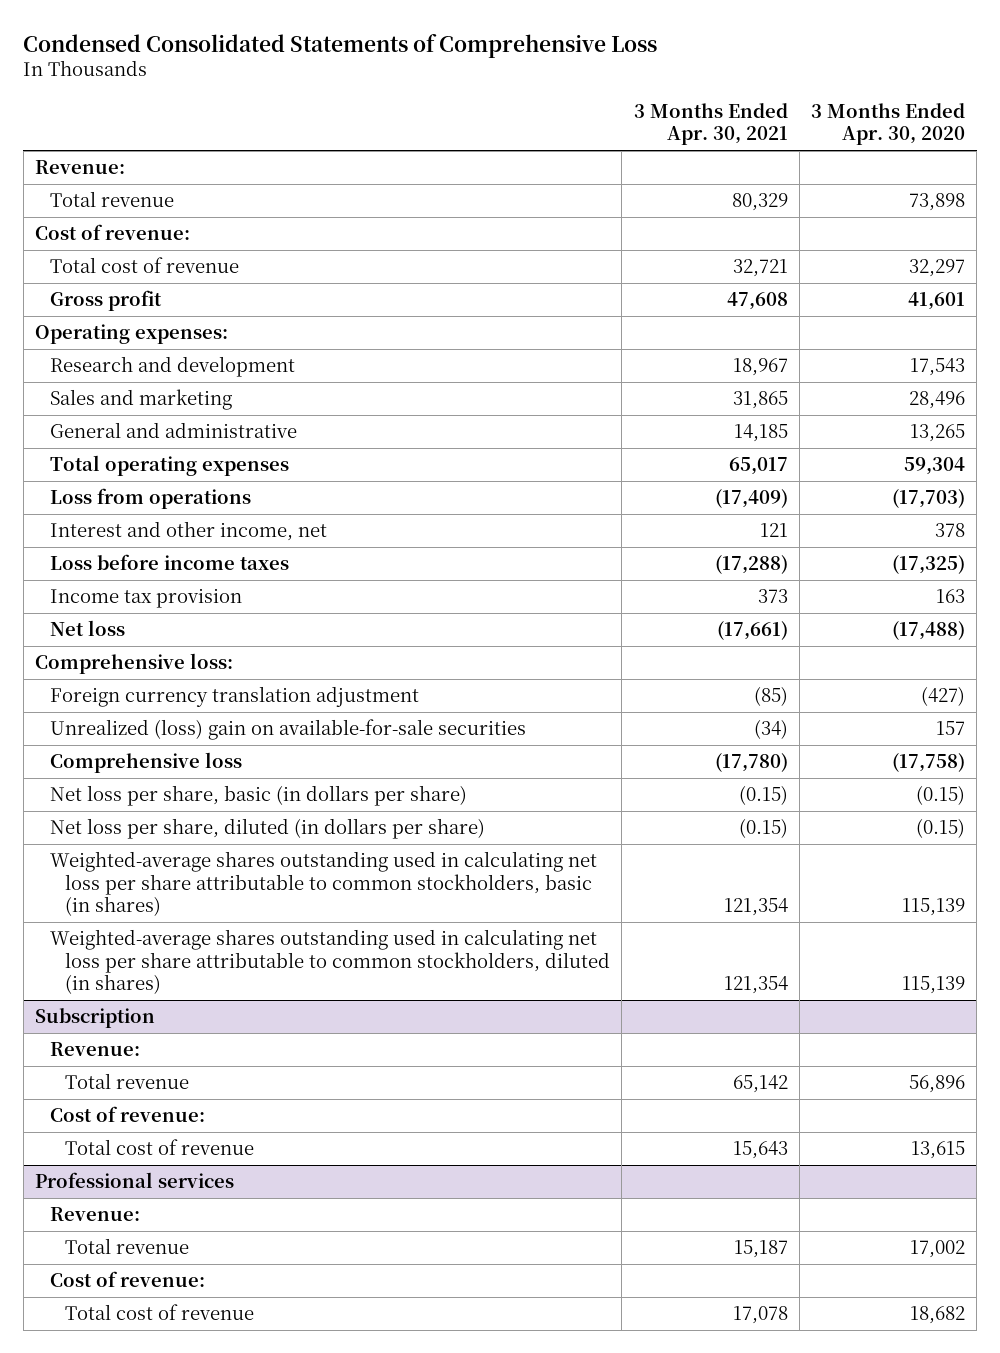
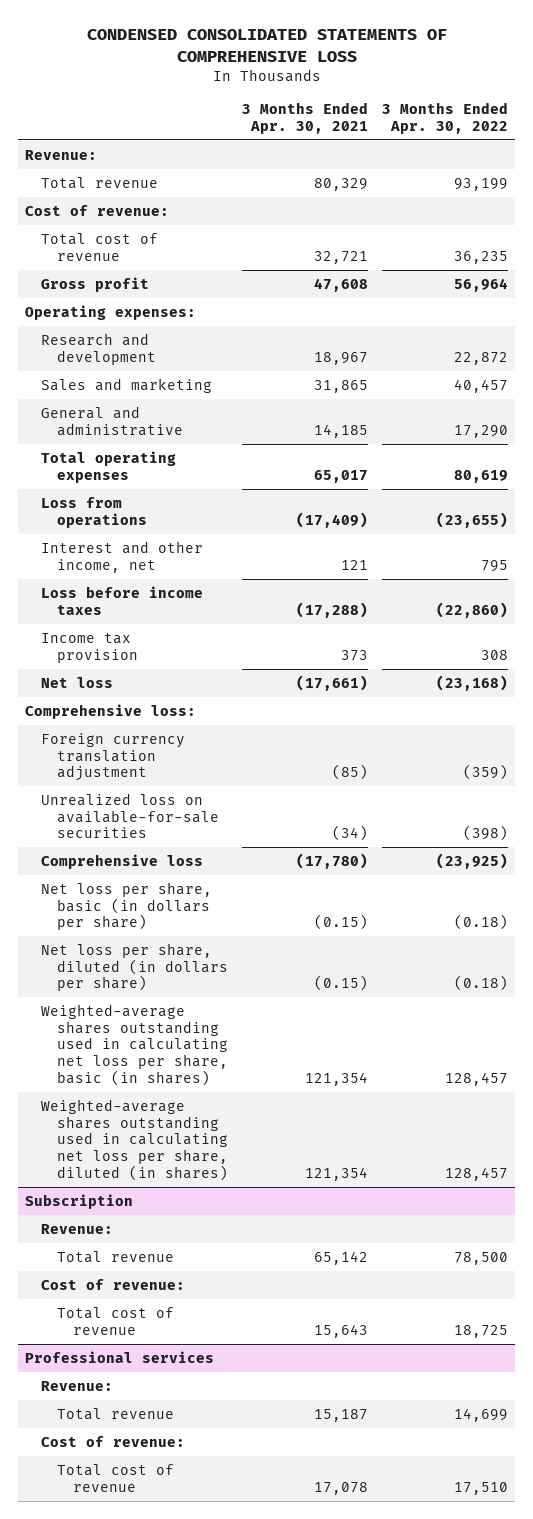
[23,33,658,58] Condensed Consolidated Statements of Comprehensive Loss -> [86,28,447,62] CONDENSED CONSOLIDATED STATEMENTS OF COMPREHENSIVE LOSS
[810,102,965,146] 3 Months Ended Apr. 30, 2020 -> none
none -> [382,101,509,134] 3 Months Ended Apr. 30, 2022
[50,719,527,741] Unrealized (loss) gain on available-for-sale securities -> [40,792,219,839] Unrealized loss on available-for-sale securities
[50,851,598,917] Weighted-average shares outstanding used in calculating net loss per share attributable to common stockholders, basic (in shares) -> [40,1003,228,1086] Weighted-average shares outstanding used in calculating net loss per share, basic (in shares)
[50,929,611,995] Weighted-average shares outstanding used in calculating net loss per share attributable to common stockholders, diluted (in shares) -> [40,1098,228,1181] Weighted-average shares outstanding used in calculating net loss per share, diluted (in shares)

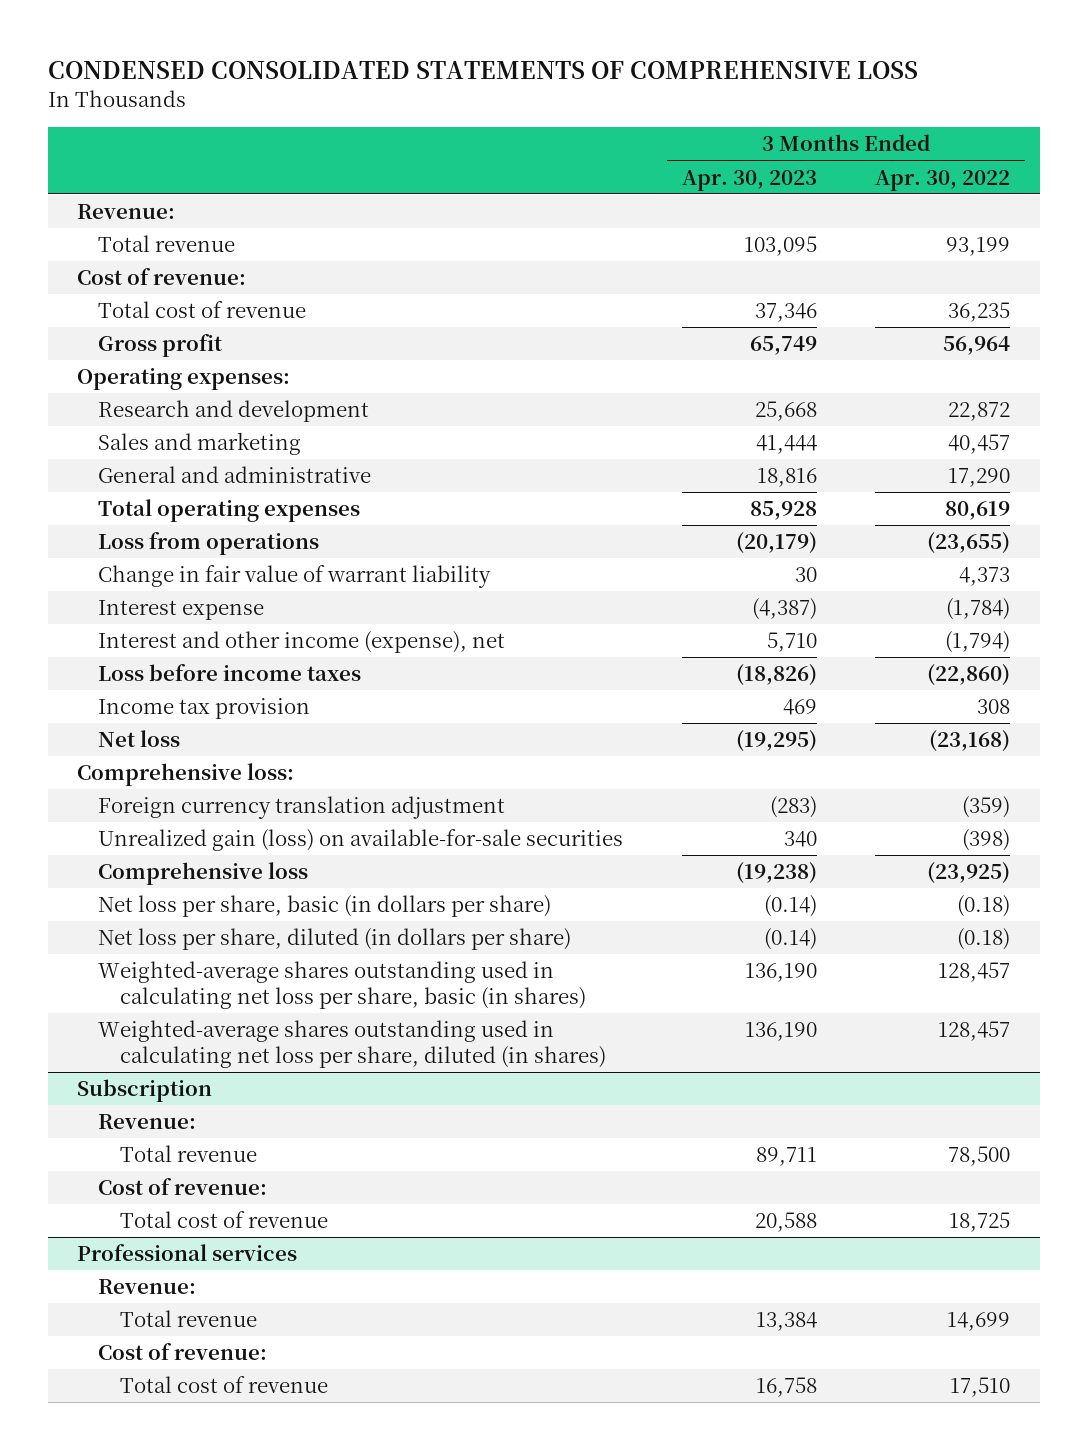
[241,101,368,134] 3 Months Ended Apr. 30, 2021 -> none
none -> [681,169,817,191] Apr. 30, 2023
none -> [98,565,492,589] Change in fair value of warrant liability
none -> [98,600,265,621] Interest expense
[40,540,203,573] Interest and other income, net -> [98,631,506,654] Interest and other income (expense), net
[481,559,509,572] 795 -> [945,631,1011,654] (1,794)
[40,792,219,839] Unrealized loss on available-for-sale securities -> [98,829,624,852] Unrealized gain (loss) on available-for-sale securities

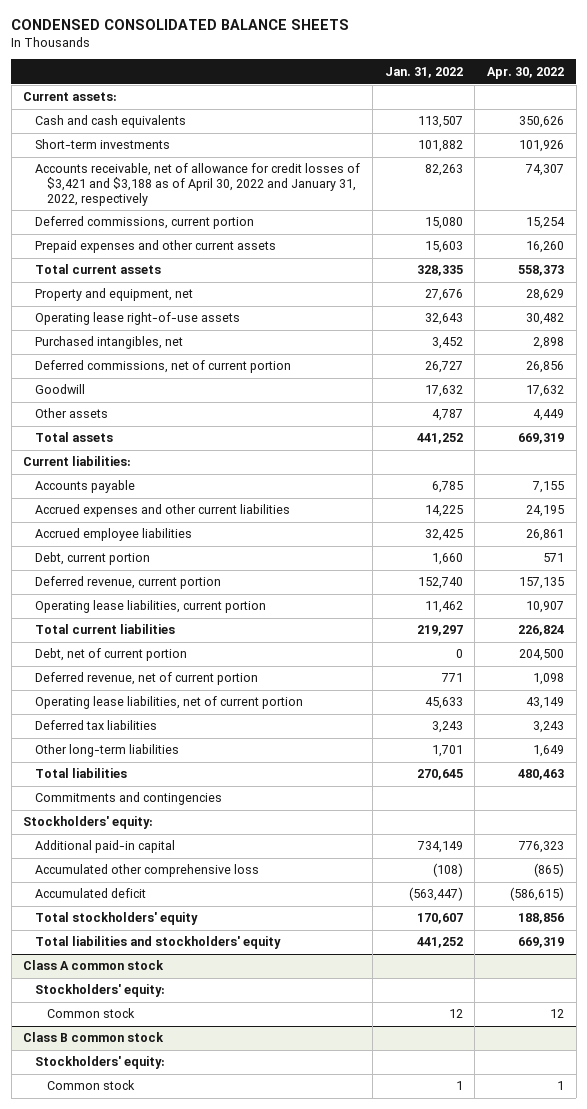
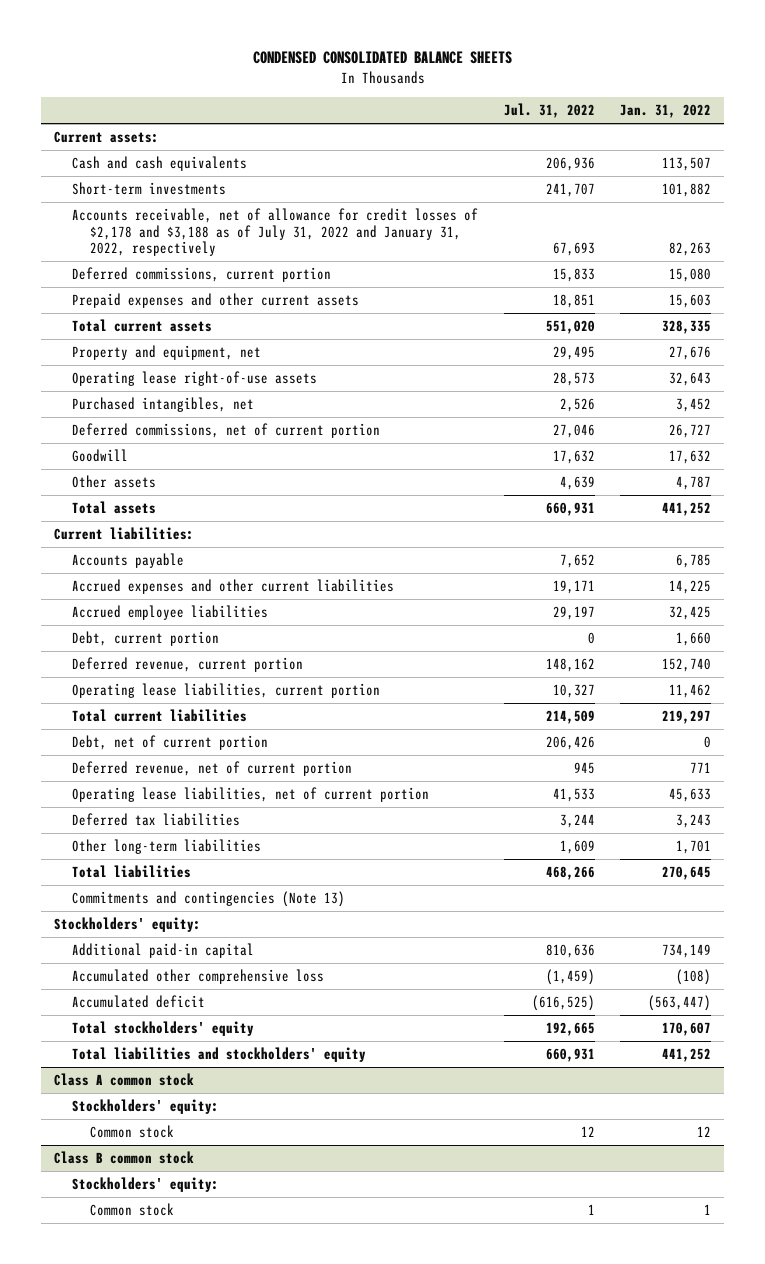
[487,66,565,79] Apr. 30, 2022 -> none
none -> [503,103,595,119] Jul. 31, 2022
[35,163,361,206] Accounts receivable, net of allowance for credit losses of $3,421 and $3,188 as of April 30, 2022 and January 31, 2022, respectively -> [72,208,479,257] Accounts receivable, net of allowance for credit losses of $2,178 and $3,188 as of July 31, 2022 and January 31, 2022, respectively
[35,792,223,806] Commitments and contingencies -> [72,891,346,908] Commitments and contingencies (Note 13)

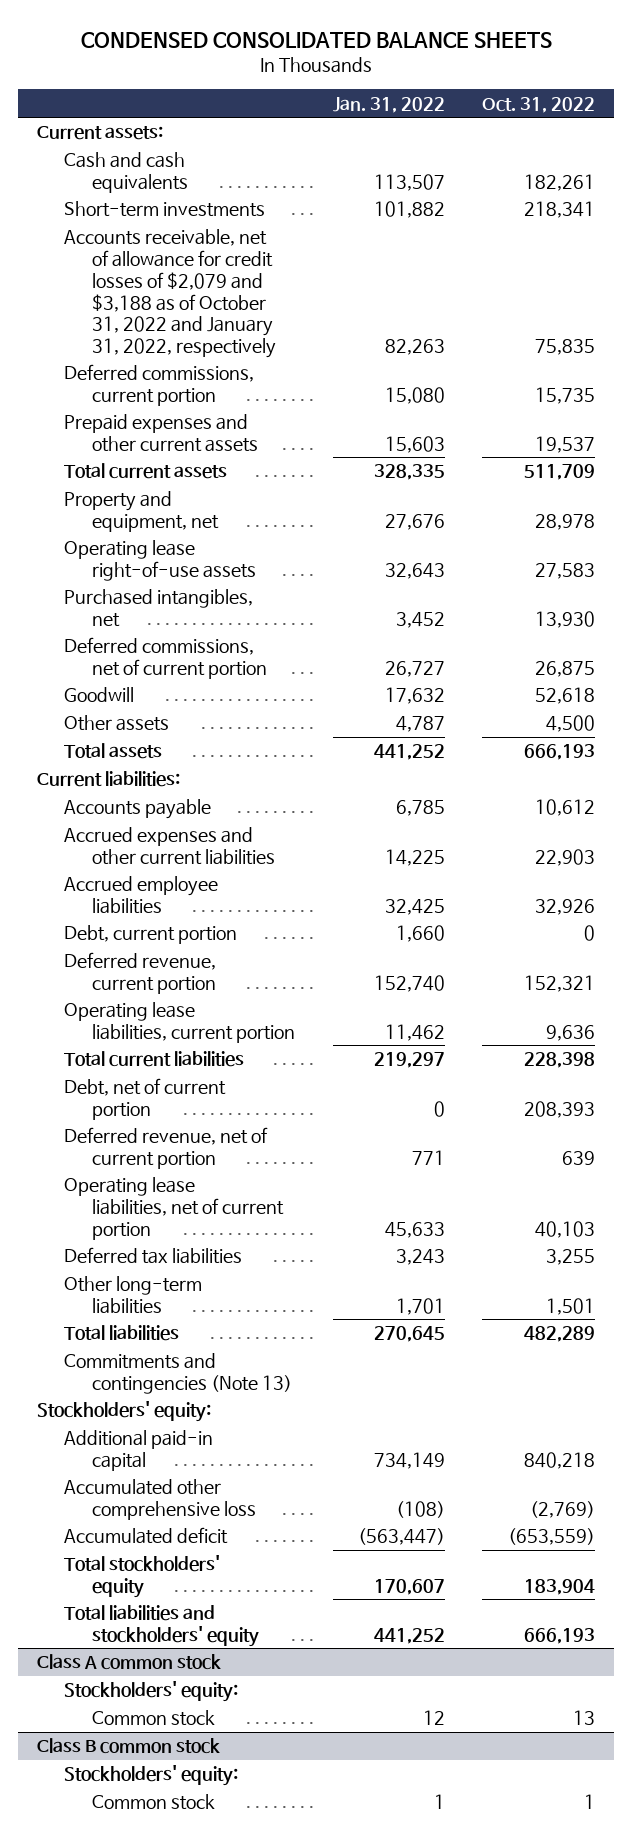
[503,103,595,119] Jul. 31, 2022 -> none
none -> [482,96,596,113] Oct. 31, 2022
[72,208,479,257] Accounts receivable, net of allowance for credit losses of $2,178 and $3,188 as of July 31, 2022 and January 31, 2022, respectively -> [64,229,276,359] Accounts receivable, net of allowance for credit losses of $2,079 and $3,188 as of October 31, 2022 and January 31, 2022, respectively

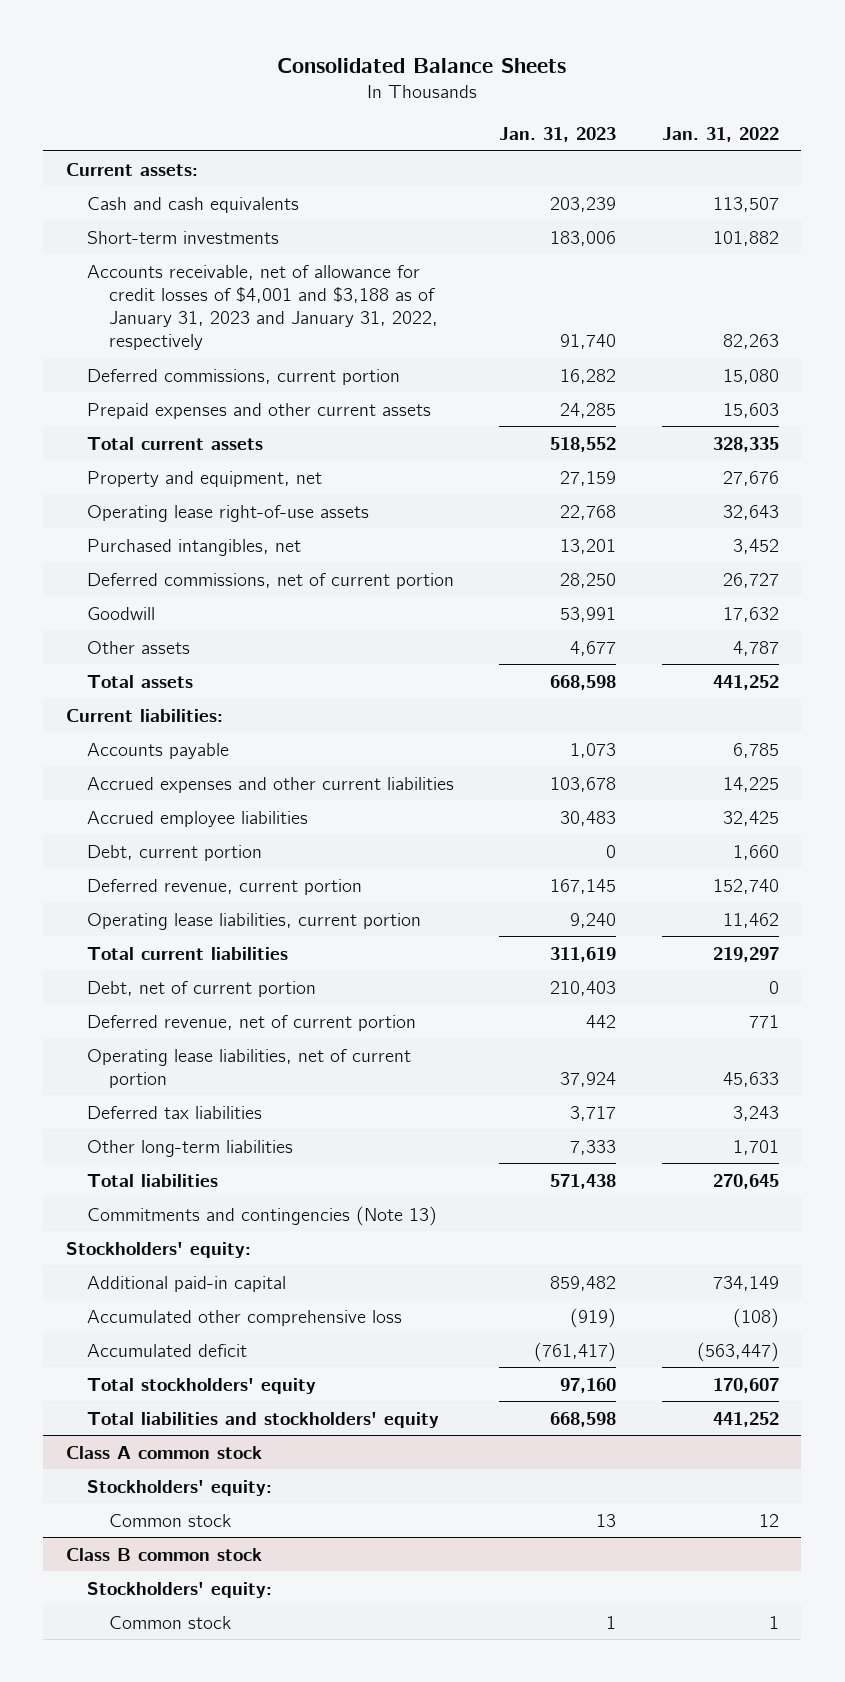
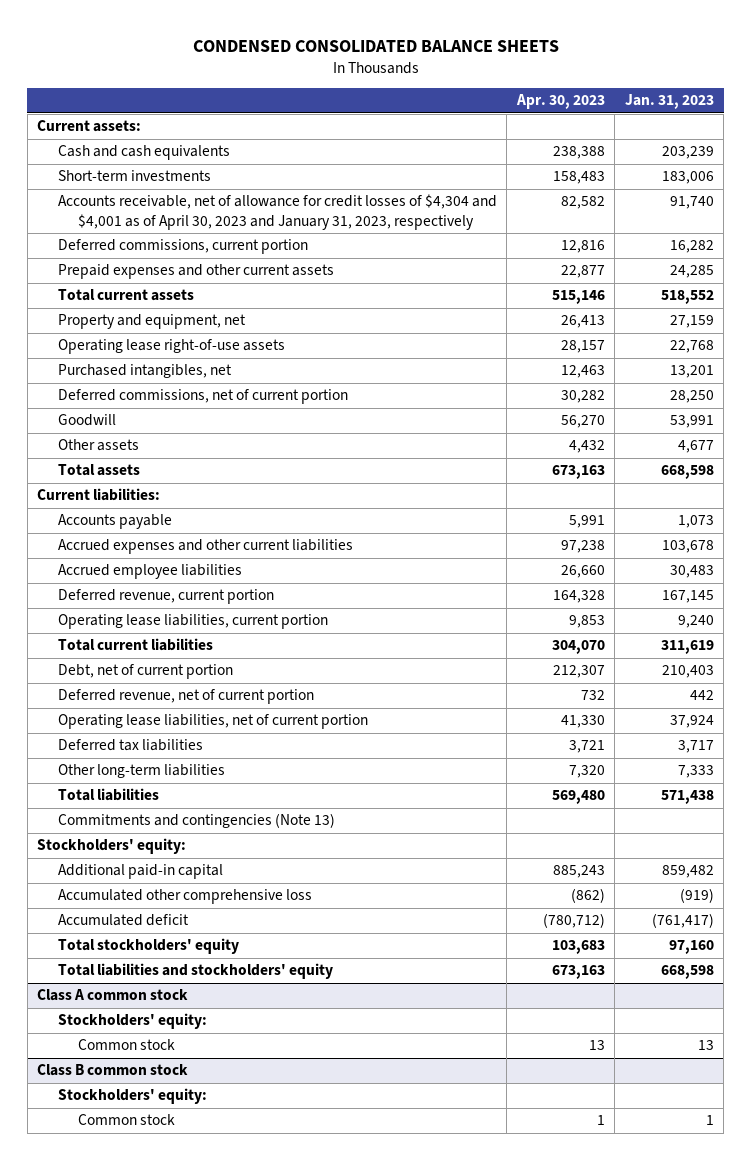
[277,57,567,73] Consolidated Balance Sheets -> [192,39,559,52] CONDENSED CONSOLIDATED BALANCE SHEETS
[661,127,779,143] Jan. 31, 2022 -> none
none -> [515,94,605,110] Apr. 30, 2023
[87,264,438,350] Accounts receivable, net of allowance for credit losses of $4,001 and $3,188 as of January 31, 2023 and January 31, 2022, respectively -> [57,194,497,231] Accounts receivable, net of allowance for credit losses of $4,304 and $4,001 as of April 30, 2023 and January 31, 2023, respectively
[87,844,263,861] Debt, current portion -> none

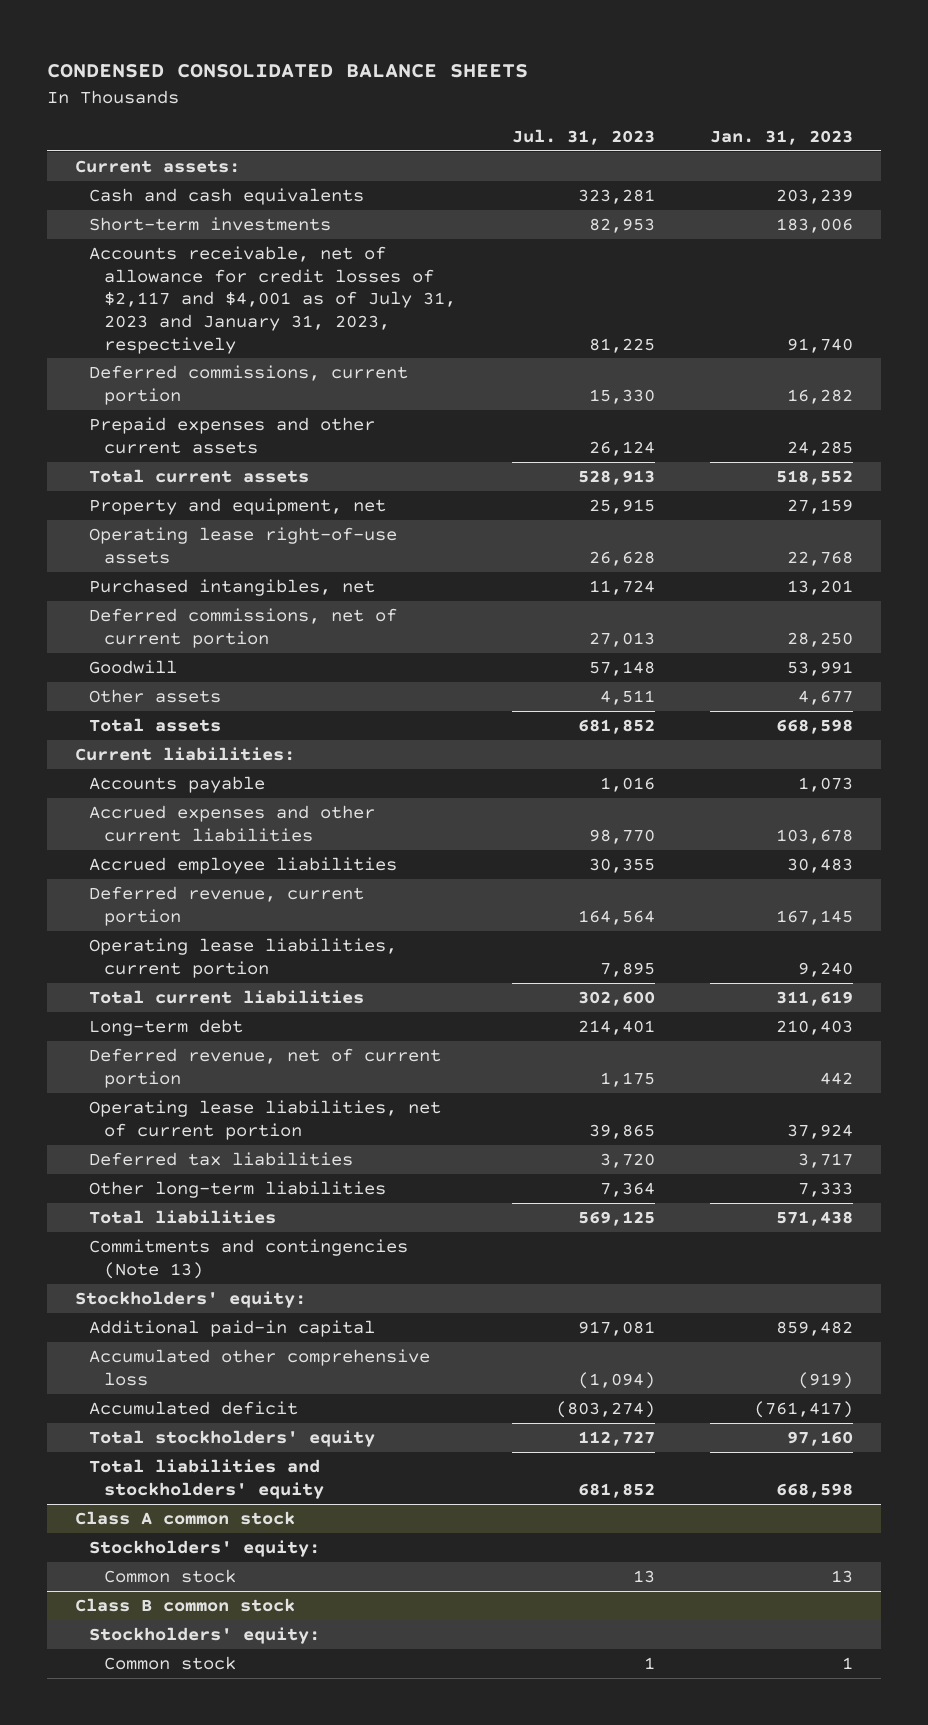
[515,94,605,110] Apr. 30, 2023 -> none
none -> [511,128,655,145] Jul. 31, 2023
[57,194,497,231] Accounts receivable, net of allowance for credit losses of $4,304 and $4,001 as of April 30, 2023 and January 31, 2023, respectively -> [89,246,456,354] Accounts receivable, net of allowance for credit losses of $2,117 and $4,001 as of July 31, 2023 and January 31, 2023, respectively
[57,664,233,680] Debt, net of current portion -> [89,1019,244,1037] Long-term debt

